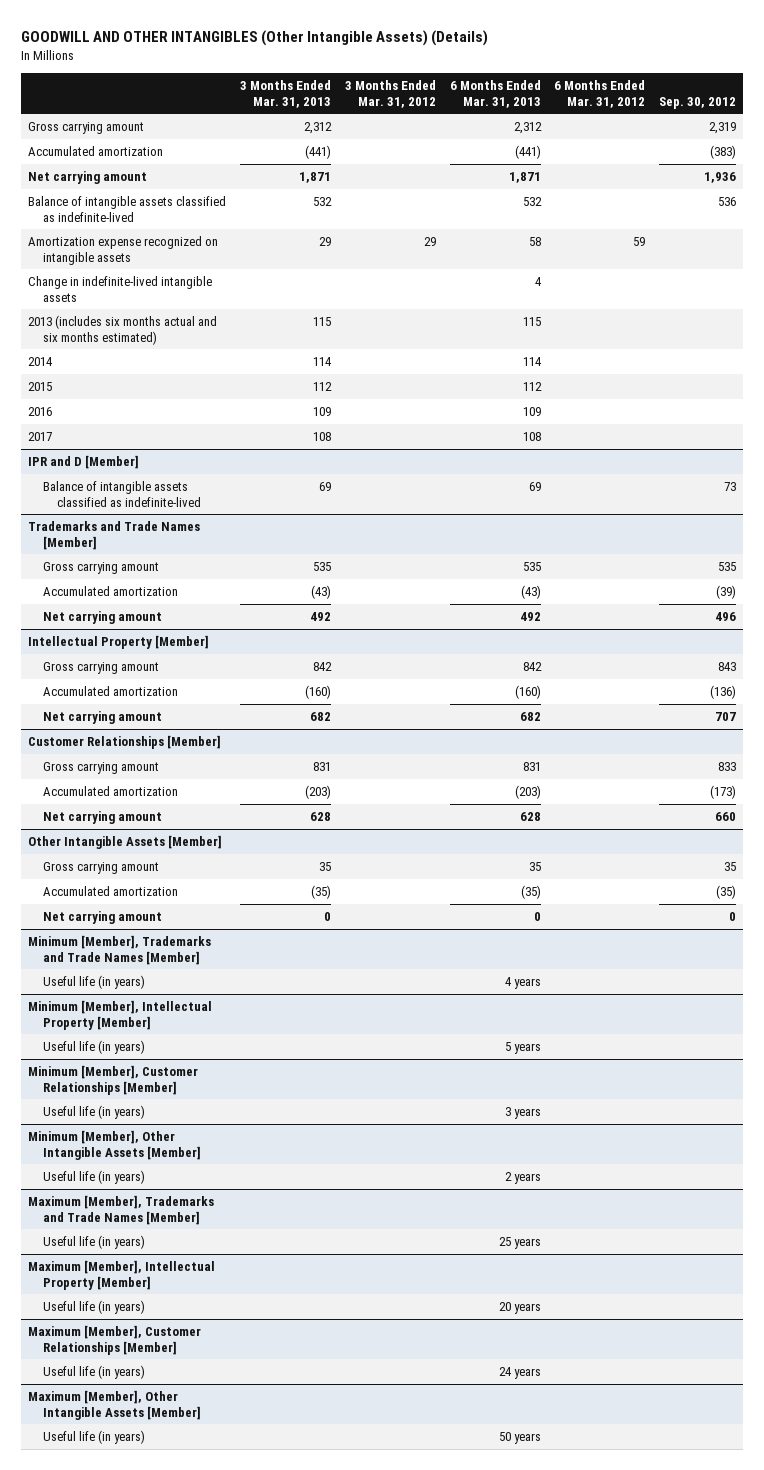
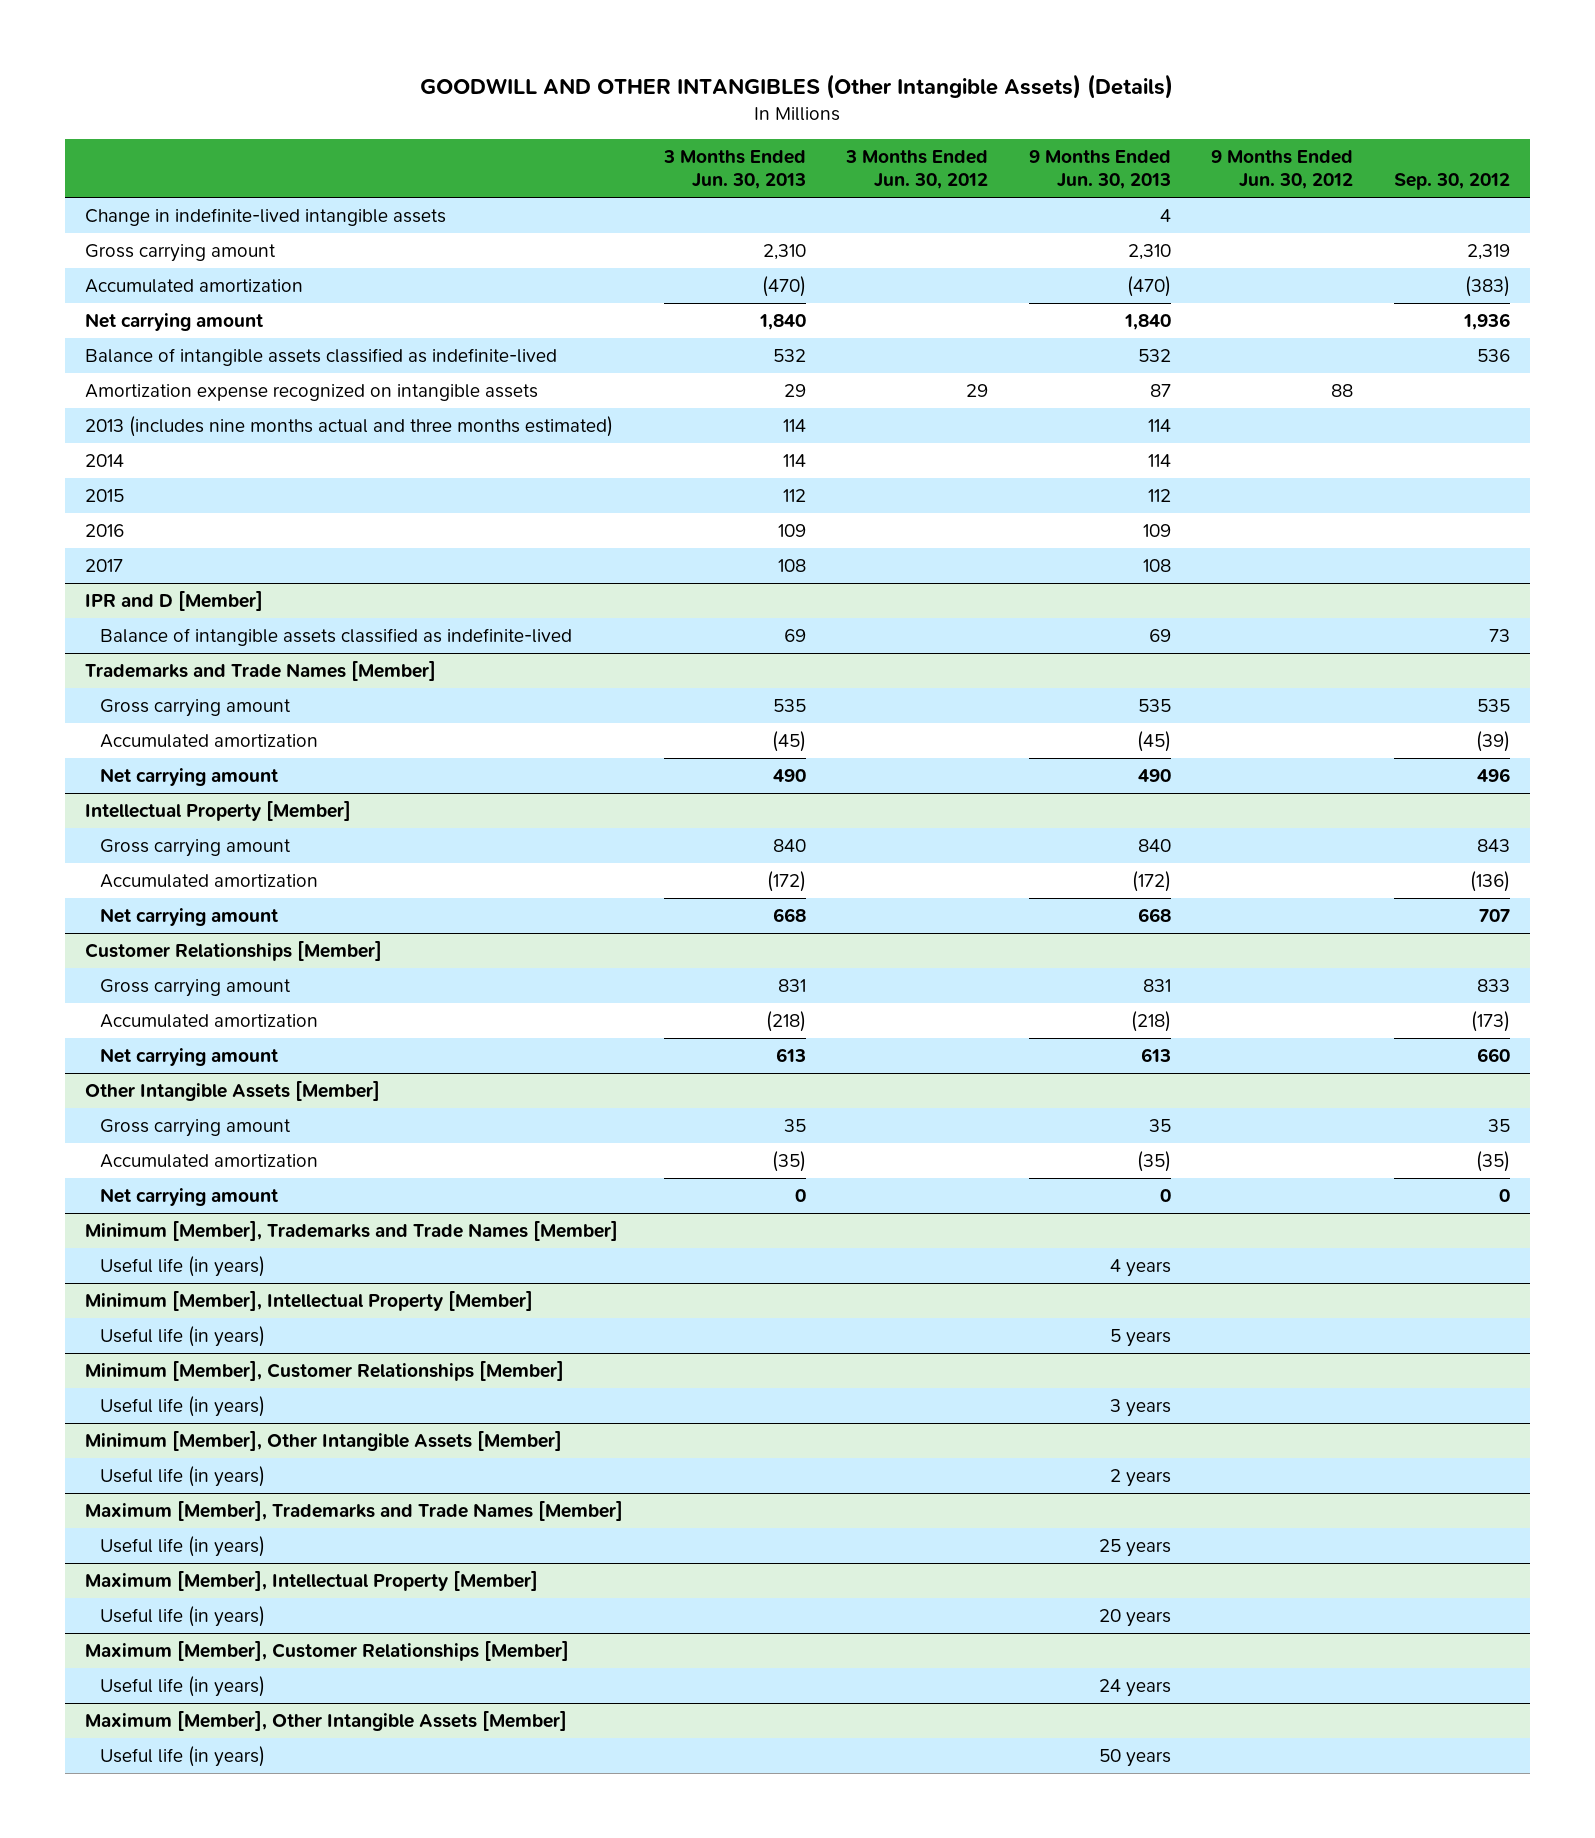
[240,80,332,108] 3 Months Ended Mar. 31, 2013 -> none
[344,80,436,108] 3 Months Ended Mar. 31, 2012 -> none
[449,80,541,108] 6 Months Ended Mar. 31, 2013 -> none
[554,80,646,108] 6 Months Ended Mar. 31, 2012 -> none
none -> [662,149,806,190] 3 Months Ended Jun. 30, 2013
none -> [845,149,989,190] 3 Months Ended Jun. 30, 2012
none -> [1028,149,1171,190] 9 Months Ended Jun. 30, 2013
none -> [1211,149,1354,190] 9 Months Ended Jun. 30, 2012
[28,276,213,302] Change in indefinite-lived intangible assets -> [84,207,446,226] Change in indefinite-lived intangible assets
[28,315,218,345] 2013 (includes six months actual and six months estimated) -> [84,415,613,437] 2013 (includes nine months actual and three months estimated)

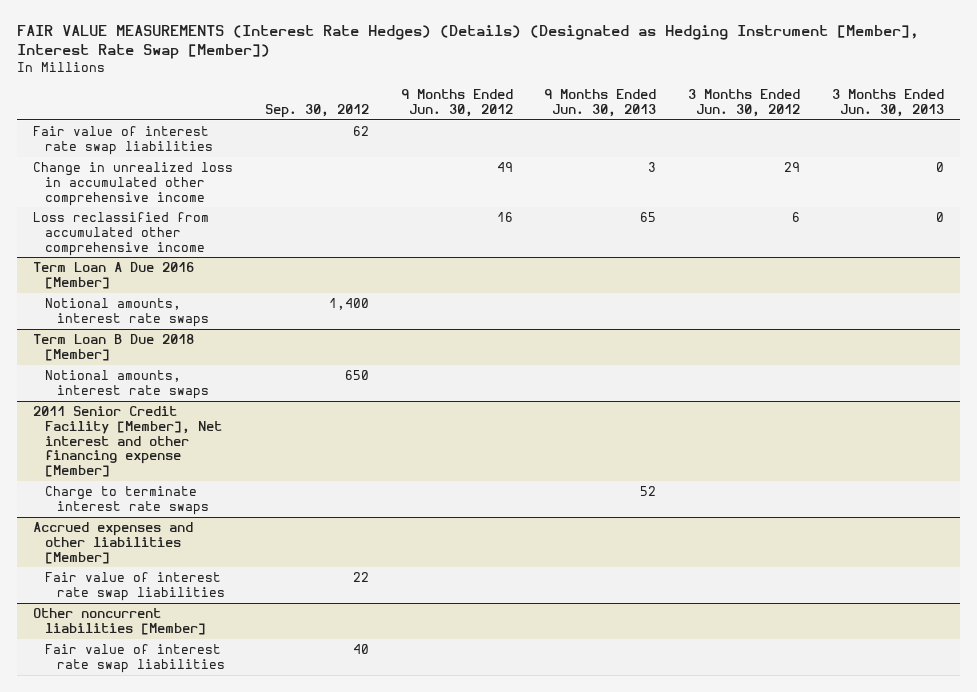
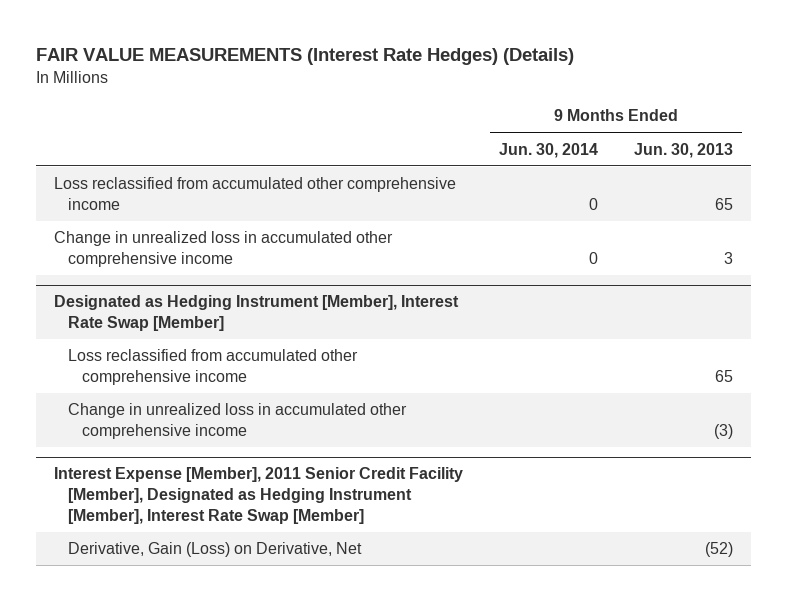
[16,24,919,60] FAIR VALUE MEASUREMENTS (Interest Rate Hedges) (Details) (Designated as Hedging Instrument [Member], Interest Rate Swap [Member]) -> [36,48,575,66] FAIR VALUE MEASUREMENTS (Interest Rate Hedges) (Details)
[264,103,369,118] Sep. 30, 2012 -> none
[400,89,513,117] 9 Months Ended Jun. 30, 2012 -> none
[688,89,801,117] 3 Months Ended Jun. 30, 2012 -> none
[832,89,945,117] 3 Months Ended Jun. 30, 2013 -> none
none -> [498,142,598,158] Jun. 30, 2014
[32,126,214,155] Fair value of interest rate swap liabilities -> none
[32,262,194,289] Term Loan A Due 2016 [Member] -> none
[45,298,210,327] Notional amounts, interest rate swaps -> none
[32,334,194,361] Term Loan B Due 2018 [Member] -> none
[45,370,210,399] Notional amounts, interest rate swaps -> none
[32,406,223,478] 2011 Senior Credit Facility [Member], Net interest and other financing expense [Member] -> none
[45,486,210,515] Charge to terminate interest rate swaps -> none
[32,522,193,564] Accrued expenses and other liabilities [Member] -> none
[45,572,226,601] Fair value of interest rate swap liabilities -> none
[32,608,207,635] Other noncurrent liabilities [Member] -> none
[45,644,226,673] Fair value of interest rate swap liabilities -> none
[32,162,233,206] Change in unrealized loss in accumulated other comprehensive income -> [54,231,394,267] Change in unrealized loss in accumulated other comprehensive income
none -> [54,295,460,332] Designated as Hedging Instrument [Member], Interest Rate Swap [Member]
none -> [67,349,358,385] Loss reclassified from accumulated other comprehensive income
none -> [67,403,407,439] Change in unrealized loss in accumulated other comprehensive income
none -> [54,467,464,524] Interest Expense [Member], 2011 Senior Credit Facility [Member], Designated as Hedging Instrument [Member], Interest Rate Swap [Member]
none -> [67,542,362,558] Derivative, Gain (Loss) on Derivative, Net

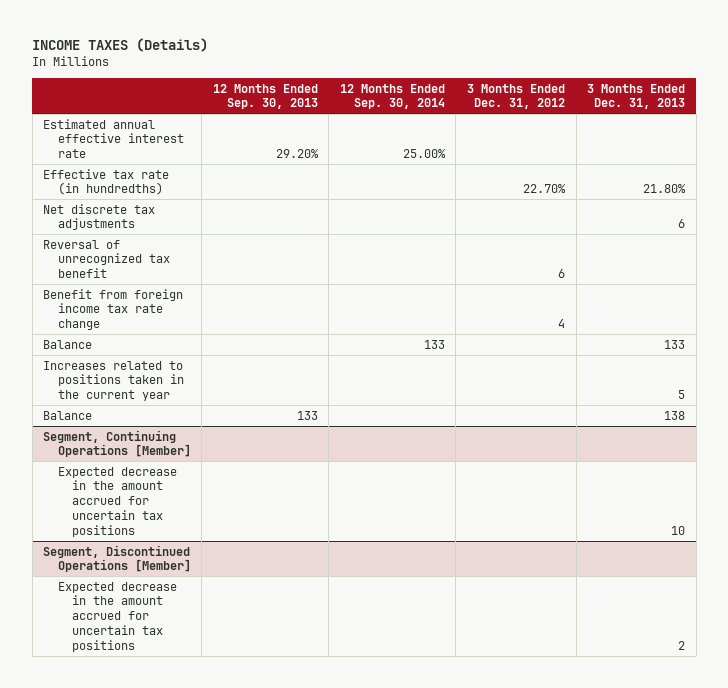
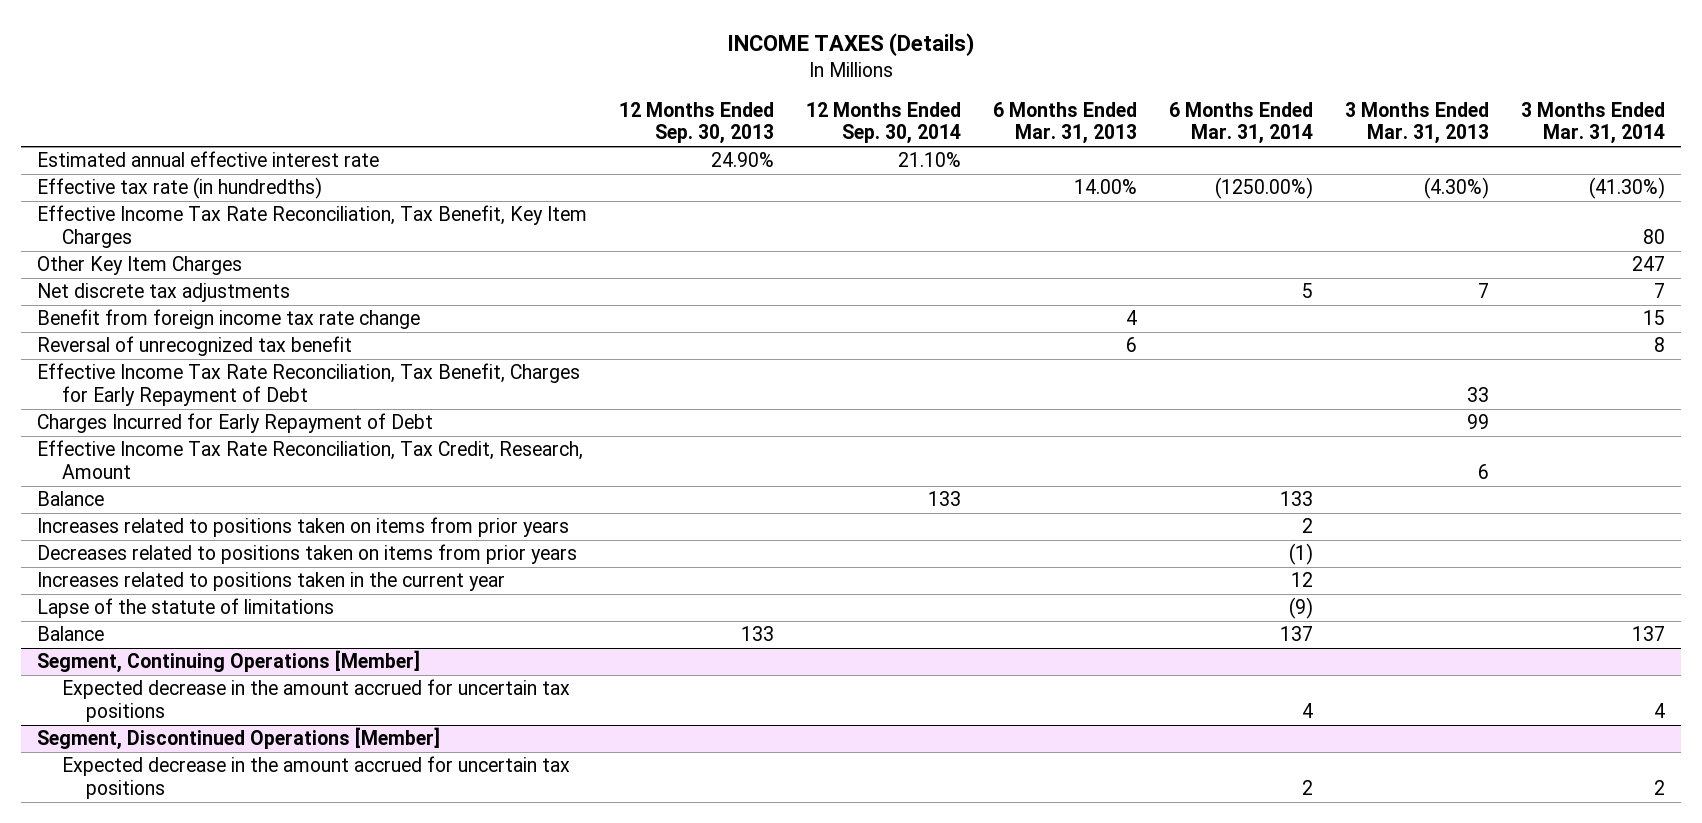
[467,83,566,110] 3 Months Ended Dec. 31, 2012 -> none
[587,83,686,110] 3 Months Ended Dec. 31, 2013 -> none
none -> [993,102,1138,145] 6 Months Ended Mar. 31, 2013
none -> [1169,102,1314,145] 6 Months Ended Mar. 31, 2014
none -> [1345,102,1490,145] 3 Months Ended Mar. 31, 2013
none -> [1521,102,1666,145] 3 Months Ended Mar. 31, 2014
[275,149,319,159] 29.20% -> [711,152,775,168] 24.90%
[402,149,446,159] 25.00% -> [898,152,962,168] 21.10%
none -> [37,205,588,248] Effective Income Tax Rate Reconciliation, Tax Benefit, Key Item Charges
none -> [37,256,243,276] Other Key Item Charges
[43,239,170,279] Reversal of unrecognized tax benefit -> [37,336,353,357] Reversal of unrecognized tax benefit
none -> [37,363,581,406] Effective Income Tax Rate Reconciliation, Tax Benefit, Charges for Early Repayment of Debt
none -> [37,413,434,434] Charges Incurred for Early Repayment of Debt
none -> [37,440,584,479] Effective Income Tax Rate Reconciliation, Tax Credit, Research, Amount
none -> [37,517,570,538] Increases related to positions taken on items from prior years
none -> [37,544,578,565] Decreases related to positions taken on items from prior years
none -> [37,598,335,619] Lapse of the statute of limitations

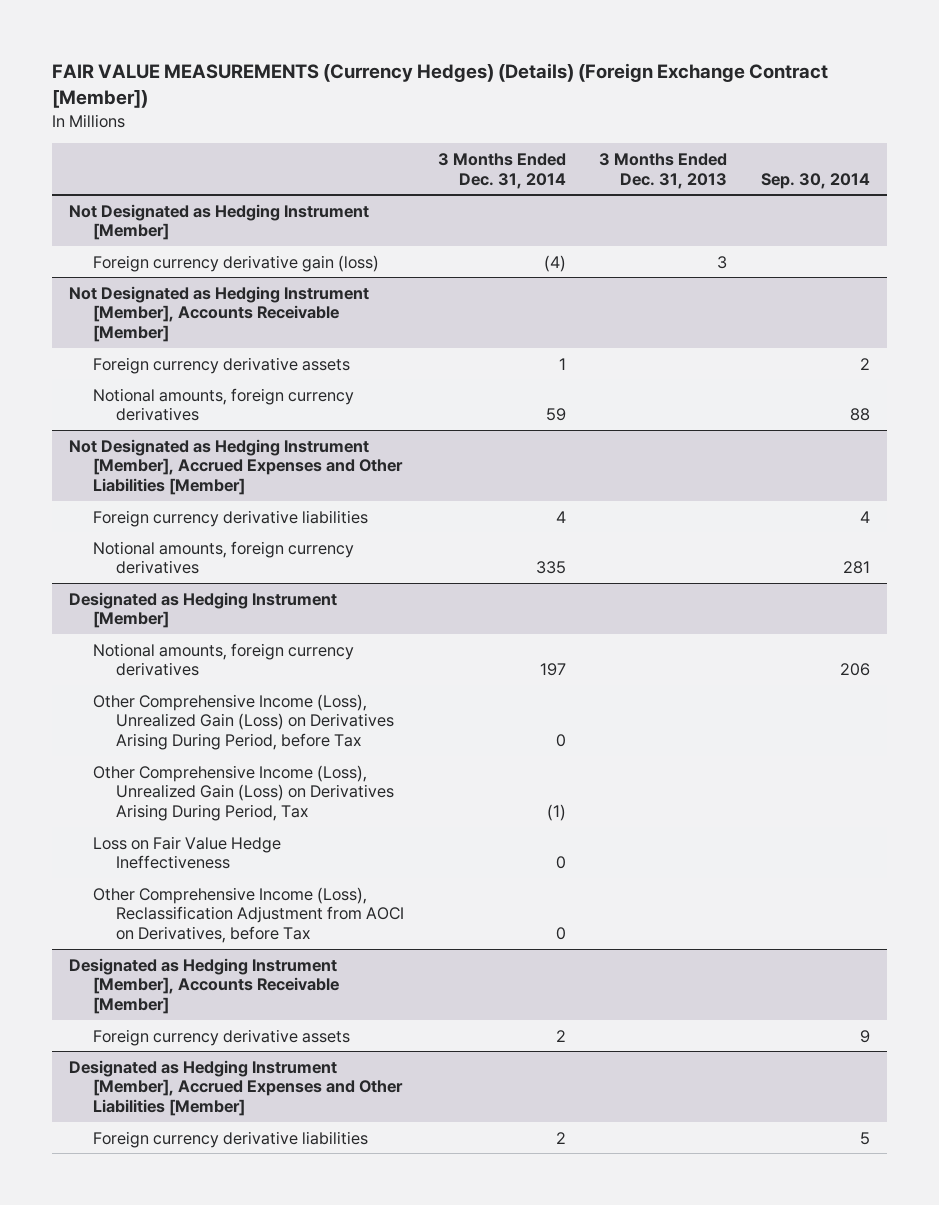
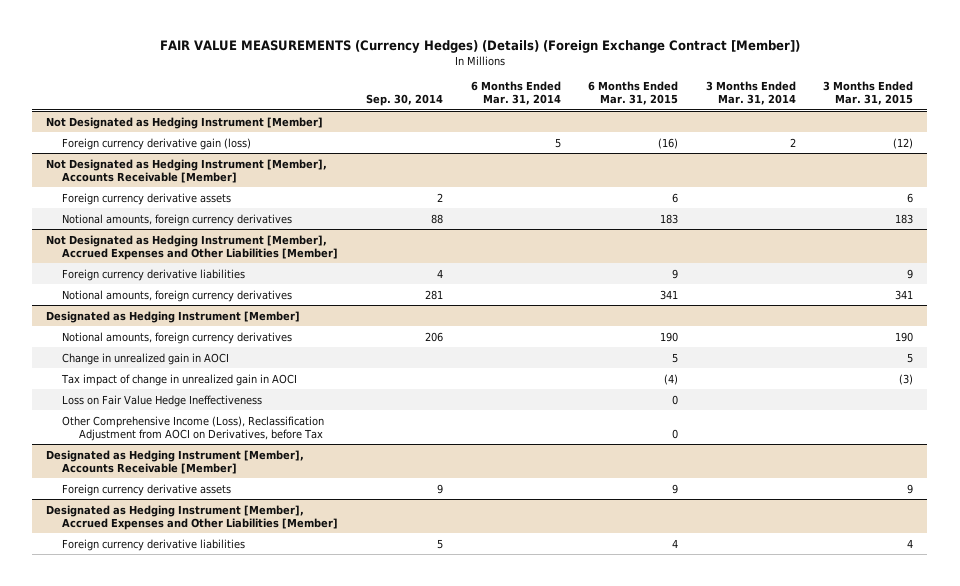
[437,152,566,189] 3 Months Ended Dec. 31, 2014 -> none
[599,152,728,189] 3 Months Ended Dec. 31, 2013 -> none
none -> [470,81,561,106] 6 Months Ended Mar. 31, 2014
none -> [588,81,679,106] 6 Months Ended Mar. 31, 2015
none -> [705,81,796,106] 3 Months Ended Mar. 31, 2014
none -> [823,81,914,106] 3 Months Ended Mar. 31, 2015
[92,693,395,751] Other Comprehensive Income (Loss), Unrealized Gain (Loss) on Derivatives Arising During Period, before Tax -> [62,352,230,365] Change in unrealized gain in AOCI
[92,764,395,822] Other Comprehensive Income (Loss), Unrealized Gain (Loss) on Derivatives Arising During Period, Tax -> [61,373,298,386] Tax impact of change in unrealized gain in AOCI

